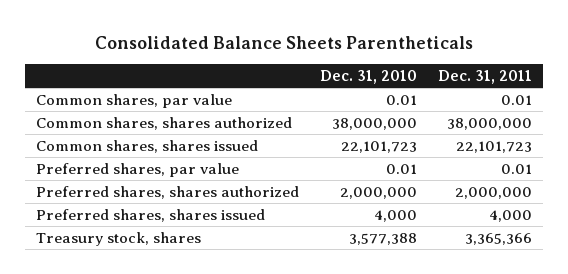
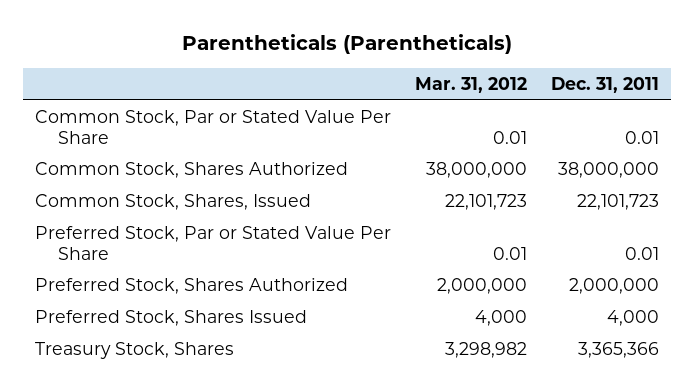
[94,35,473,49] Consolidated Balance Sheets Parentheticals -> [182,34,513,55] Parentheticals (Parentheticals)
[319,70,417,85] Dec. 31, 2010 -> none
none -> [415,76,528,93] Mar. 31, 2012
[35,93,232,108] Common shares, par value -> [35,109,392,144] Common Stock, Par or Stated Value Per Share
[35,116,292,130] Common shares, shares authorized -> [35,161,349,178] Common Stock, Shares Authorized
[35,139,258,153] Common shares, shares issued -> [35,193,312,210] Common Stock, Shares, Issued
[35,162,239,177] Preferred shares, par value -> [35,225,392,260] Preferred Stock, Par or Stated Value Per Share
[35,185,299,199] Preferred shares, shares authorized -> [35,277,349,294] Preferred Stock, Shares Authorized
[35,208,265,222] Preferred shares, shares issued -> [35,309,308,326] Preferred Stock, Shares Issued
[35,231,201,246] Treasury stock, shares -> [35,341,235,359] Treasury Stock, Shares

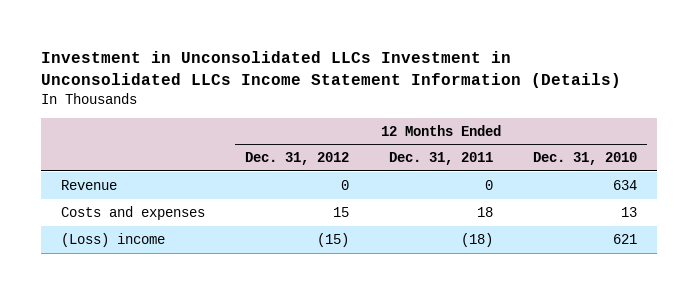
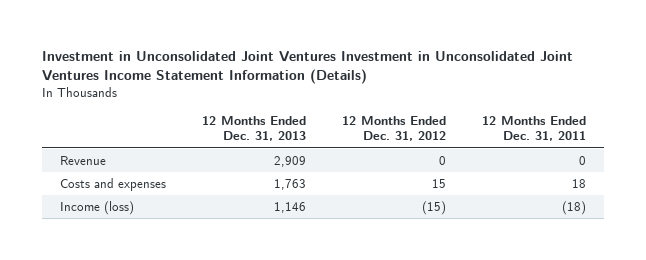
[41,51,622,88] Investment in Unconsolidated LLCs Investment in Unconsolidated LLCs Income Statement Information (Details) -> [41,51,573,85] Investment in Unconsolidated Joint Ventures Investment in Unconsolidated Joint Ventures Income Statement Information (Details)
[532,152,637,166] Dec. 31, 2010 -> none
none -> [201,116,306,142] 12 Months Ended Dec. 31, 2013
[61,232,166,247] (Loss) income -> [59,200,134,215] Income (loss)

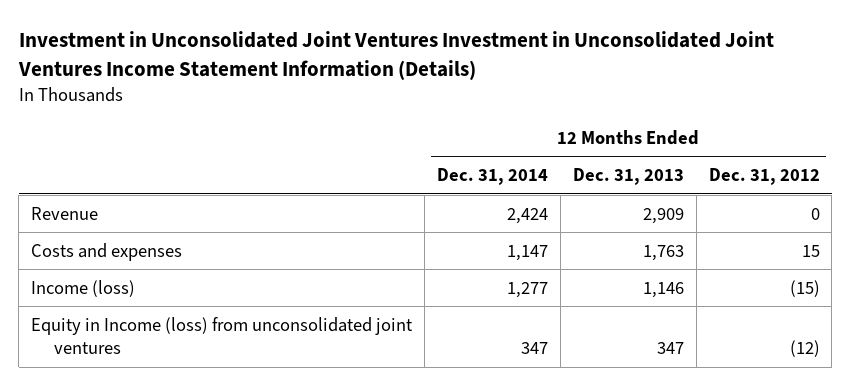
[481,116,586,142] 12 Months Ended Dec. 31, 2011 -> none
none -> [436,168,548,186] Dec. 31, 2014
none -> [31,316,414,355] Equity in Income (loss) from unconsolidated joint ventures

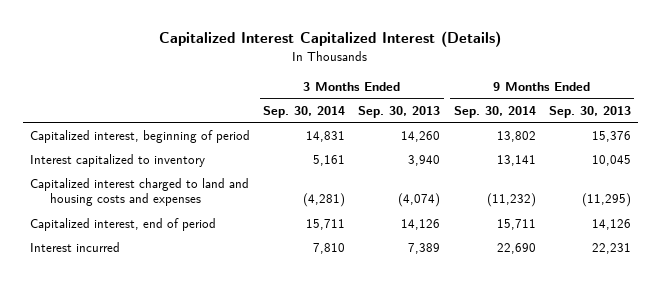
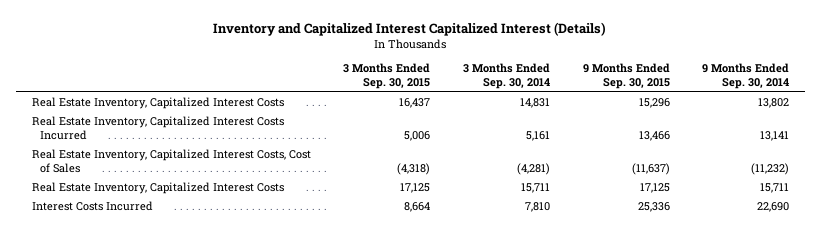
[159,31,502,48] Capitalized Interest Capitalized Interest (Details) -> [213,21,607,36] Inventory and Capitalized Interest Capitalized Interest (Details)
[358,105,441,118] Sep. 30, 2013 -> none
[549,105,632,118] Sep. 30, 2013 -> none
none -> [343,63,431,90] 3 Months Ended Sep. 30, 2015
none -> [582,63,670,90] 9 Months Ended Sep. 30, 2015
[29,129,250,143] Capitalized interest, beginning of period -> [31,97,284,110] Real Estate Inventory, Capitalized Interest Costs
[29,153,205,167] Interest capitalized to inventory -> [31,116,284,141] Real Estate Inventory, Capitalized Interest Costs Incurred
[29,177,249,206] Capitalized interest charged to land and housing costs and expenses -> [31,149,311,174] Real Estate Inventory, Capitalized Interest Costs, Cost of Sales
[29,217,216,231] Capitalized interest, end of period -> [31,182,284,195] Real Estate Inventory, Capitalized Interest Costs
[29,241,120,252] Interest incurred -> [31,201,153,212] Interest Costs Incurred

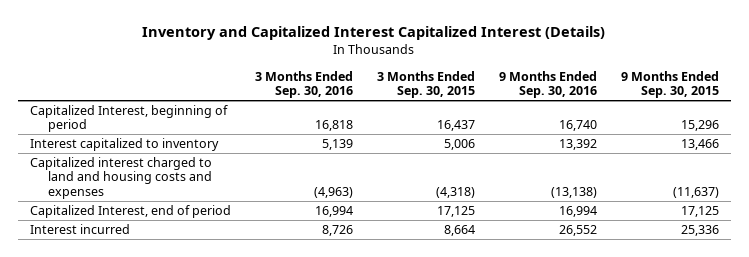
[462,63,550,90] 3 Months Ended Sep. 30, 2014 -> none
[702,63,790,90] 9 Months Ended Sep. 30, 2014 -> none
none -> [254,70,353,99] 3 Months Ended Sep. 30, 2016
none -> [498,70,597,99] 9 Months Ended Sep. 30, 2016
[31,97,284,110] Real Estate Inventory, Capitalized Interest Costs -> [29,104,228,133] Capitalized Interest, beginning of period
[31,116,284,141] Real Estate Inventory, Capitalized Interest Costs Incurred -> [29,137,219,151] Interest capitalized to inventory
[31,149,311,174] Real Estate Inventory, Capitalized Interest Costs, Cost of Sales -> [29,156,213,199] Capitalized interest charged to land and housing costs and expenses
[31,182,284,195] Real Estate Inventory, Capitalized Interest Costs -> [29,204,231,218] Capitalized Interest, end of period
[31,201,153,212] Interest Costs Incurred -> [29,223,130,234] Interest incurred

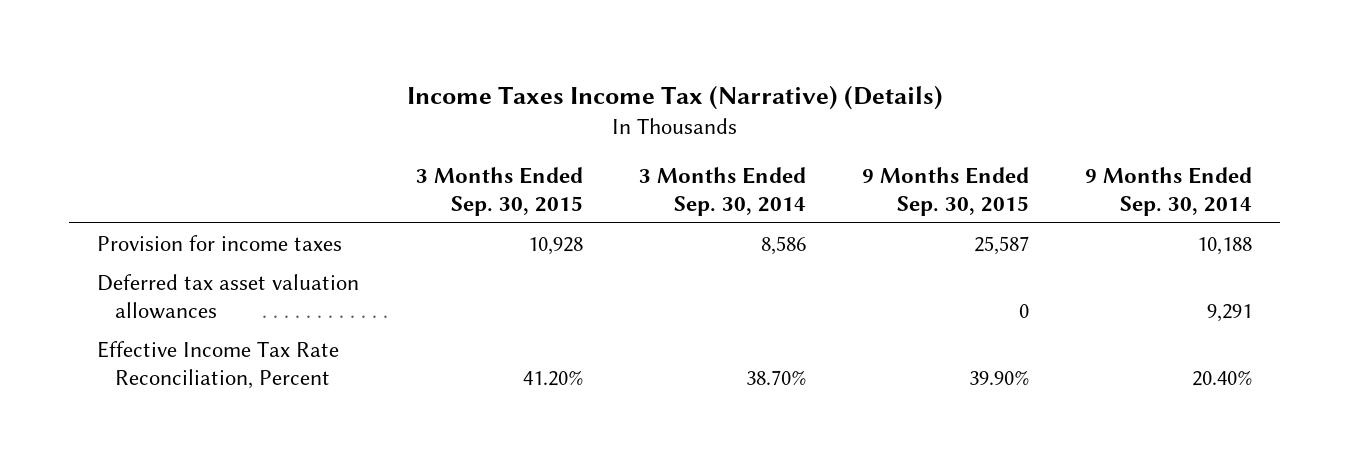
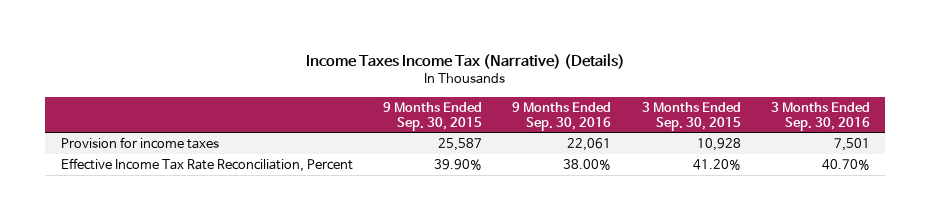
[638,166,806,216] 3 Months Ended Sep. 30, 2014 -> none
[1085,166,1253,216] 9 Months Ended Sep. 30, 2014 -> none
none -> [512,101,612,131] 9 Months Ended Sep. 30, 2016
none -> [771,101,871,131] 3 Months Ended Sep. 30, 2016
[97,273,360,319] Deferred tax asset valuation allowances -> none

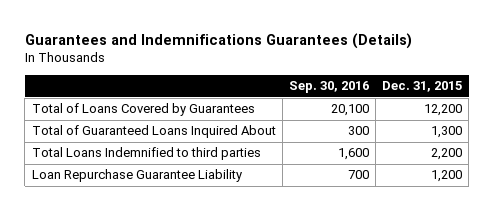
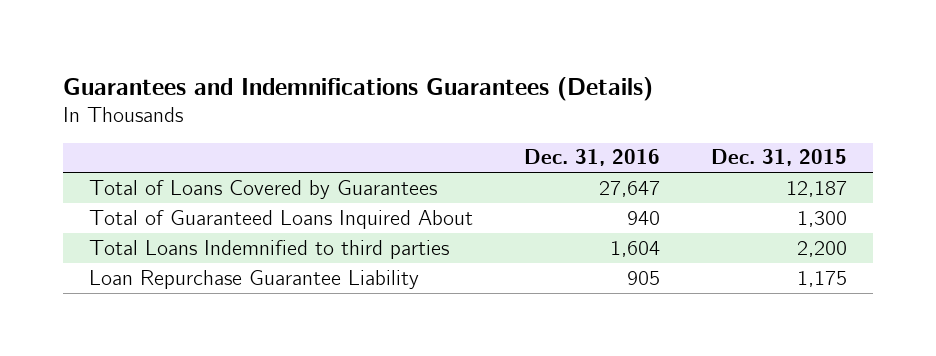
[288,81,369,94] Sep. 30, 2016 -> none
none -> [524,149,661,167] Dec. 31, 2016
[424,104,463,117] 12,200 -> [786,180,848,197] 12,187
[431,170,463,183] 1,200 -> [797,270,848,287] 1,175

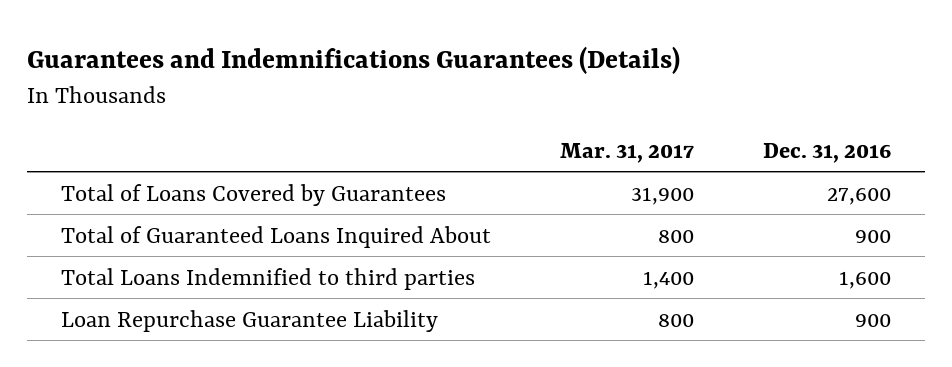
[711,149,848,167] Dec. 31, 2015 -> none
none -> [560,142,695,163] Mar. 31, 2017
[599,180,661,197] 27,647 -> [827,187,892,205] 27,600
[627,210,661,225] 940 -> [855,229,892,243] 900
[610,240,661,257] 1,604 -> [839,270,892,289] 1,600
[627,270,661,285] 905 -> [855,313,892,327] 900

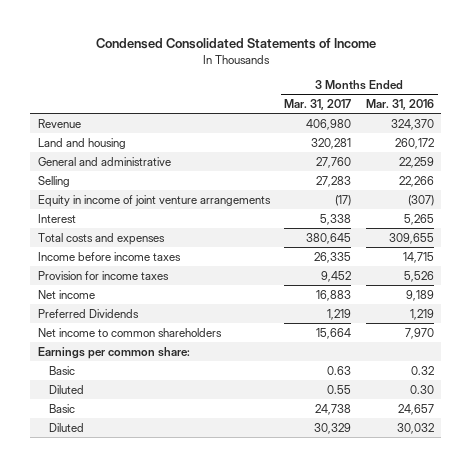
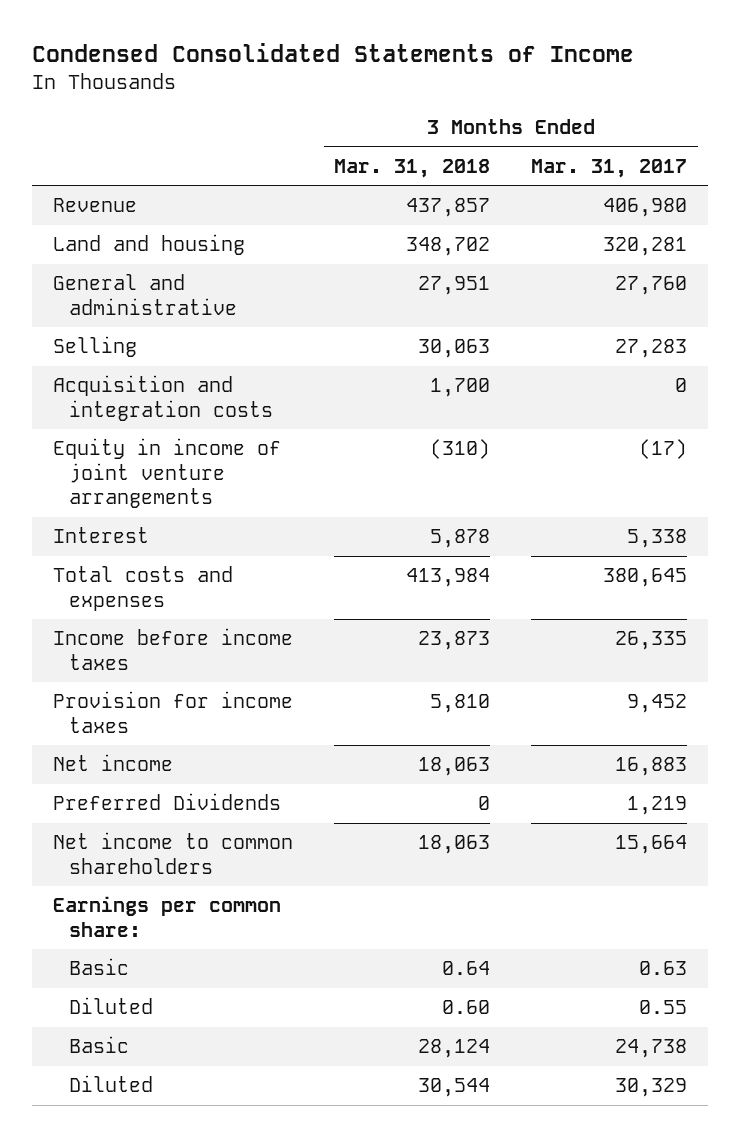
[366,98,435,110] Mar. 31, 2016 -> none
none -> [333,158,490,178] Mar. 31, 2018
none -> [52,375,273,421] Acquisition and integration costs

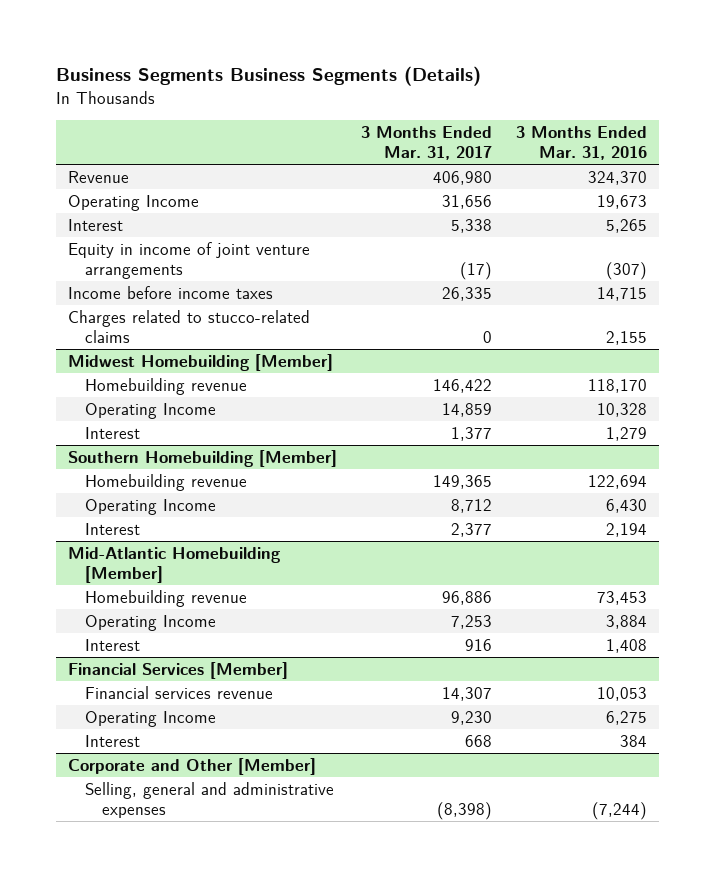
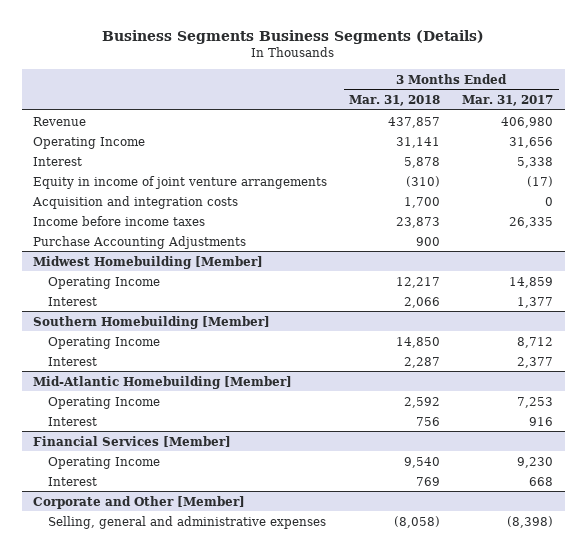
[515,125,647,160] 3 Months Ended Mar. 31, 2016 -> none
none -> [349,95,441,107] Mar. 31, 2018
none -> [31,195,238,209] Acquisition and integration costs
[67,309,310,343] Charges related to stucco-related claims -> none
none -> [32,235,246,249] Purchase Accounting Adjustments
[84,377,247,395] Homebuilding revenue -> none
[84,473,247,491] Homebuilding revenue -> none
[84,589,247,607] Homebuilding revenue -> none
[84,685,273,699] Financial services revenue -> none

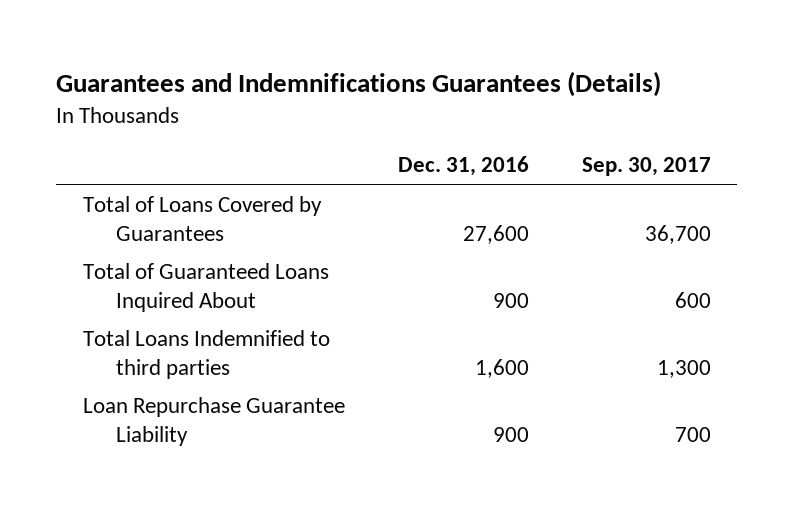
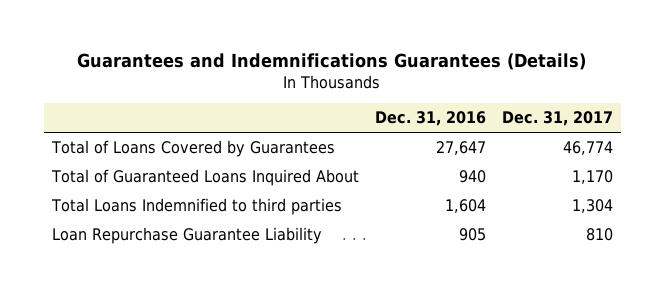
[581,157,711,177] Sep. 30, 2017 -> none
none -> [501,111,613,127] Dec. 31, 2017
[462,224,529,244] 27,600 -> [435,140,486,155] 27,647
[492,292,529,308] 900 -> [458,169,486,183] 940
[474,358,529,378] 1,600 -> [444,198,486,213] 1,604
[492,426,529,442] 900 -> [458,227,486,241] 905

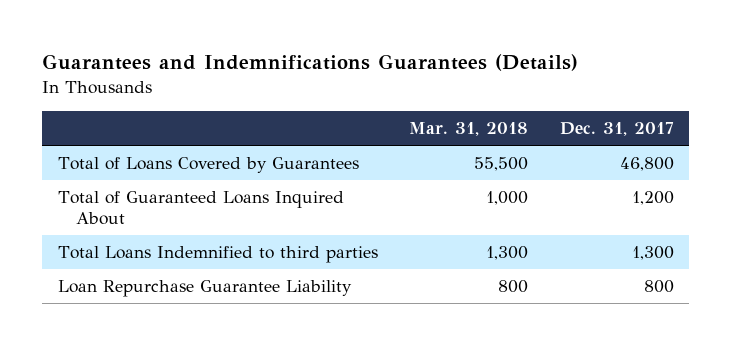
[374,111,486,127] Dec. 31, 2016 -> none
none -> [409,122,529,137] Mar. 31, 2018
[562,140,613,155] 46,774 -> [619,157,674,172] 46,800
[571,169,613,184] 1,170 -> [631,191,674,206] 1,200
[571,198,613,213] 1,304 -> [631,246,674,261] 1,300
[585,227,613,241] 810 -> [643,280,674,294] 800

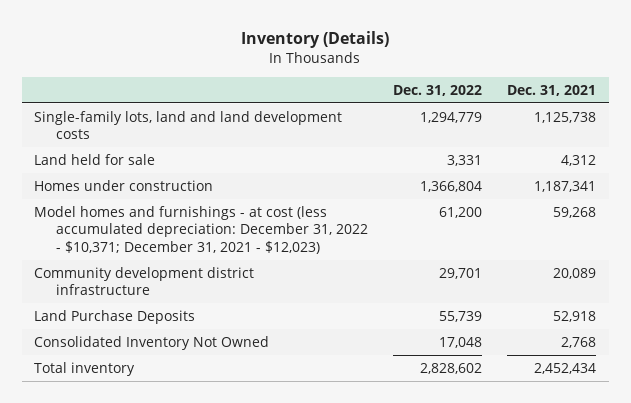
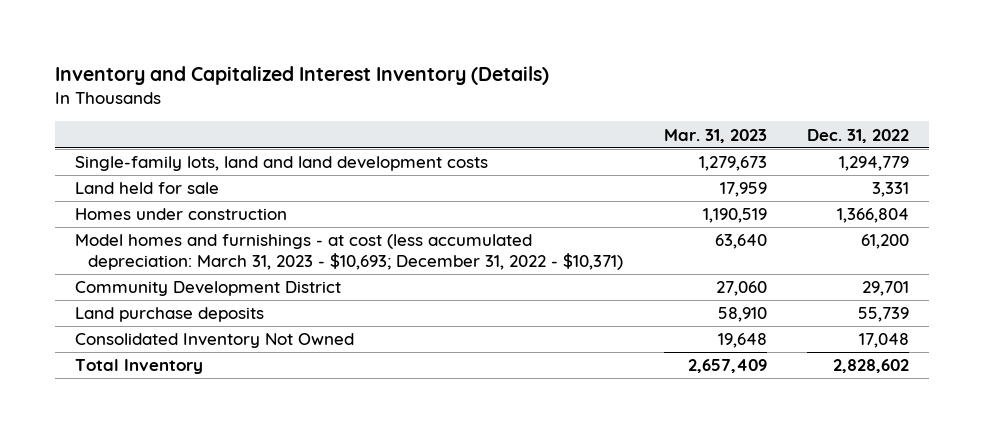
[241,30,390,48] Inventory (Details) -> [54,66,549,86] Inventory and Capitalized Interest Inventory (Details)
[507,84,597,96] Dec. 31, 2021 -> none
none -> [663,128,767,143] Mar. 31, 2023
[34,205,369,254] Model homes and furnishings - at cost (less accumulated depreciation: December 31, 2022 - $10,371; December 31, 2021 - $12,023) -> [74,234,624,270] Model homes and furnishings - at cost (less accumulated depreciation: March 31, 2023 - $10,693; December 31, 2022 - $10,371)
[34,266,255,296] Community development district infrastructure -> [74,281,341,297] Community Development District
[34,309,196,324] Land Purchase Deposits -> [74,307,264,323] Land purchase deposits
[34,361,136,376] Total inventory -> [74,359,203,375] Total Inventory

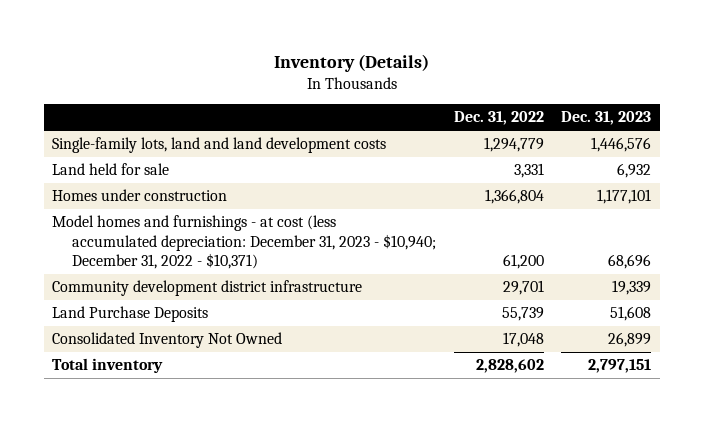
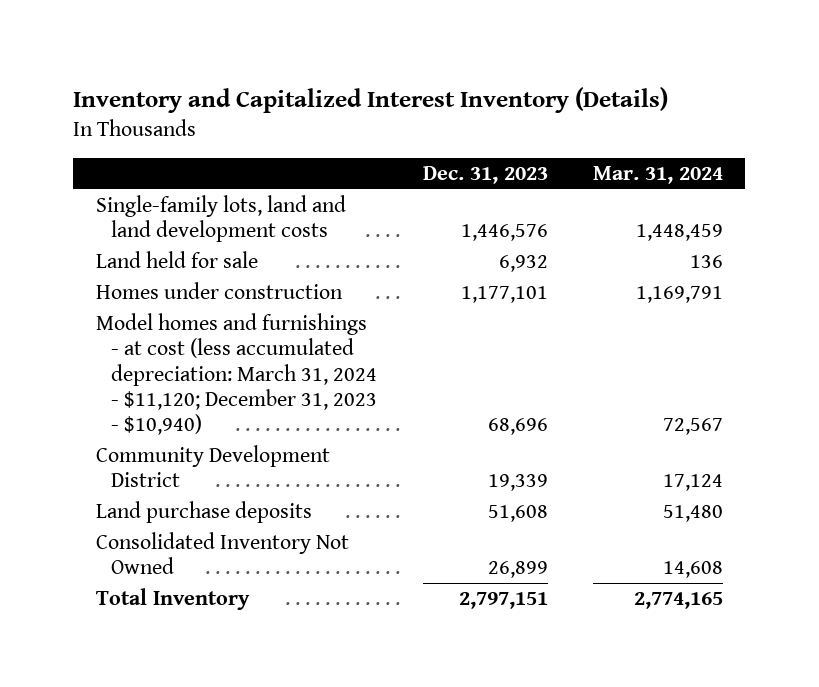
[273,53,429,72] Inventory (Details) -> [73,86,669,113] Inventory and Capitalized Interest Inventory (Details)
[453,111,544,126] Dec. 31, 2022 -> none
none -> [592,166,723,185] Mar. 31, 2024
[52,215,437,270] Model homes and furnishings - at cost (less accumulated depreciation: December 31, 2023 - $10,940; December 31, 2022 - $10,371) -> [95,313,378,436] Model homes and furnishings - at cost (less accumulated depreciation: March 31, 2024 - $11,120; December 31, 2023 - $10,940)
[52,280,363,297] Community development district infrastructure -> [95,445,330,488] Community Development District
[52,306,209,323] Land Purchase Deposits -> [95,501,312,524] Land purchase deposits
[52,358,164,374] Total inventory -> [95,588,250,611] Total Inventory

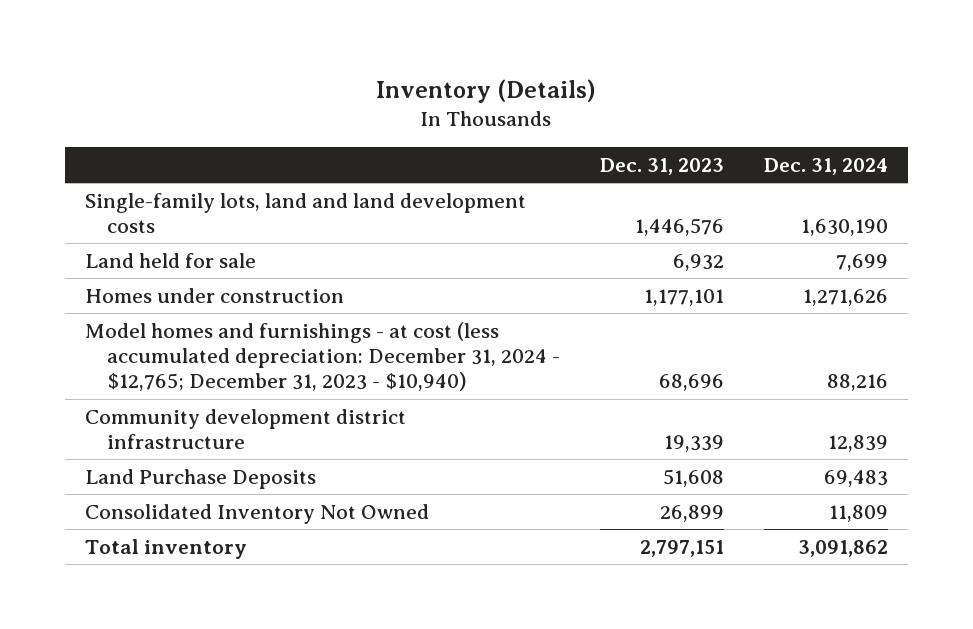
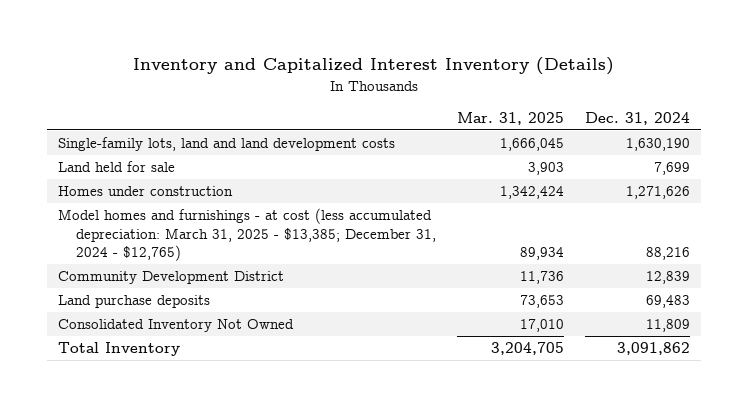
[376,78,597,103] Inventory (Details) -> [132,57,614,76] Inventory and Capitalized Interest Inventory (Details)
[600,158,725,176] Dec. 31, 2023 -> none
none -> [457,111,565,125] Mar. 31, 2025
[84,321,561,392] Model homes and furnishings - at cost (less accumulated depreciation: December 31, 2024 - $12,765; December 31, 2023 - $10,940) -> [57,208,437,262] Model homes and furnishings - at cost (less accumulated depreciation: March 31, 2025 - $13,385; December 31, 2024 - $12,765)
[84,408,406,450] Community development district infrastructure -> [57,271,284,285] Community Development District
[84,468,316,489] Land Purchase Deposits -> [57,295,210,309] Land purchase deposits
[84,538,247,559] Total inventory -> [57,342,180,357] Total Inventory

